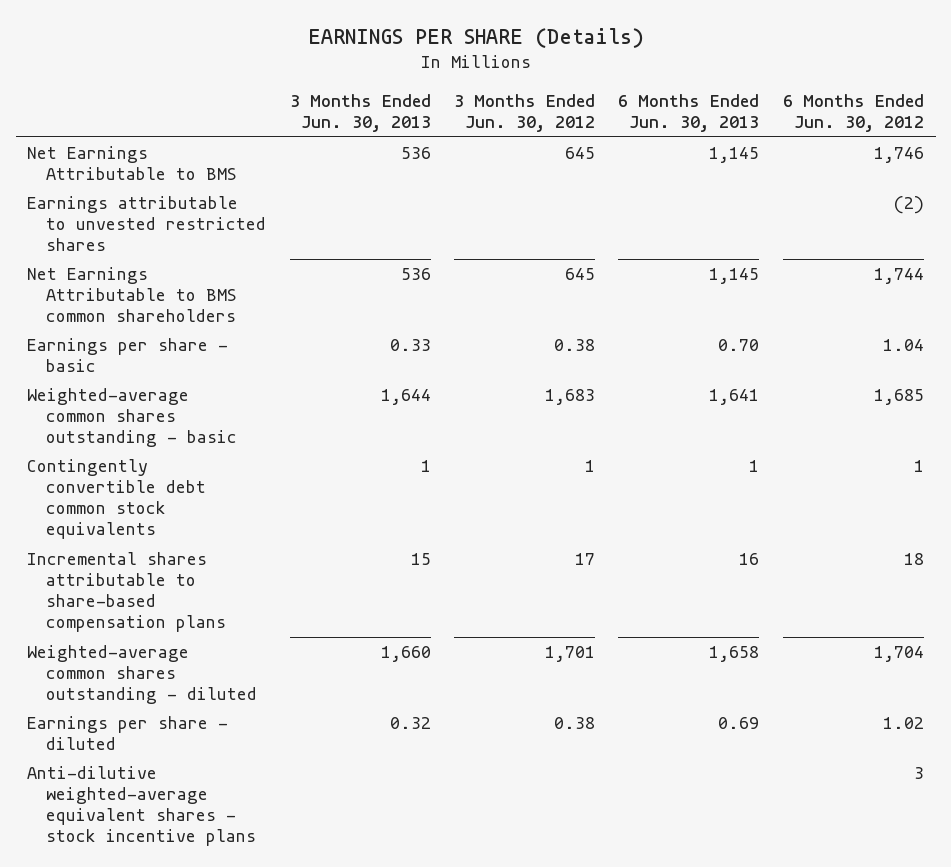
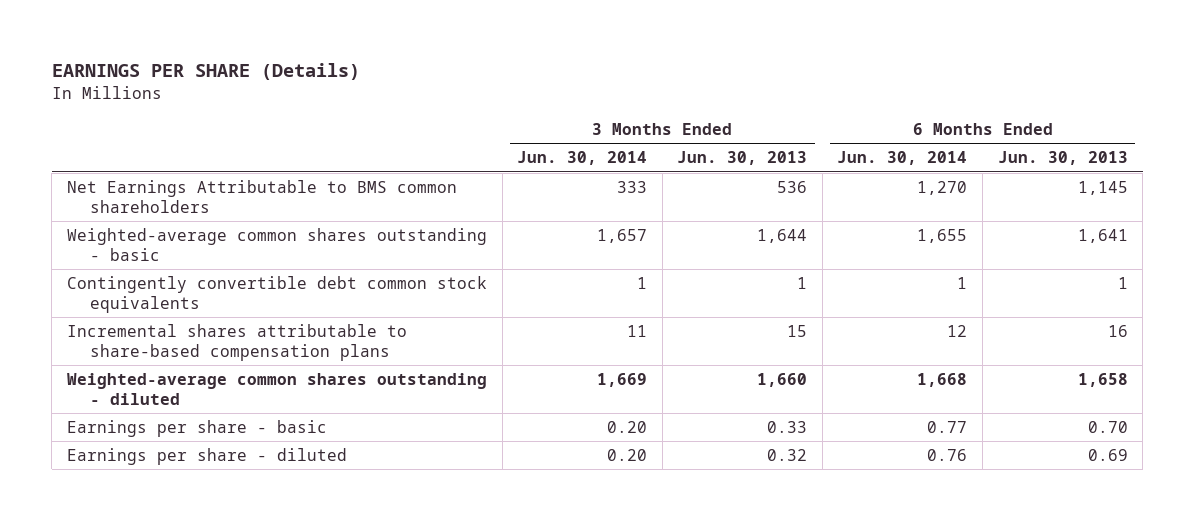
[454,94,596,133] 3 Months Ended Jun. 30, 2012 -> none
[782,94,924,133] 6 Months Ended Jun. 30, 2012 -> none
none -> [517,151,648,166] Jun. 30, 2014
none -> [837,151,968,166] Jun. 30, 2014
[27,145,238,180] Net Earnings Attributable to BMS -> none
[27,195,267,252] Earnings attributable to unvested restricted shares -> none
[27,337,229,372] Earnings per share - basic -> [67,420,328,438] Earnings per share - basic
[27,765,257,847] Anti-dilutive weighted-average equivalent shares - stock incentive plans -> none

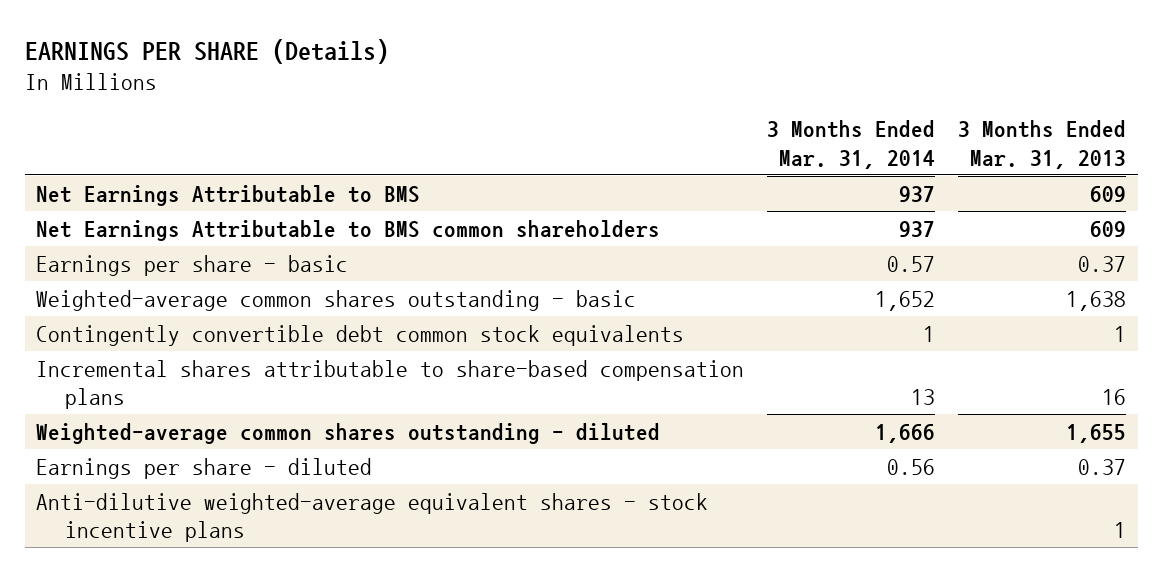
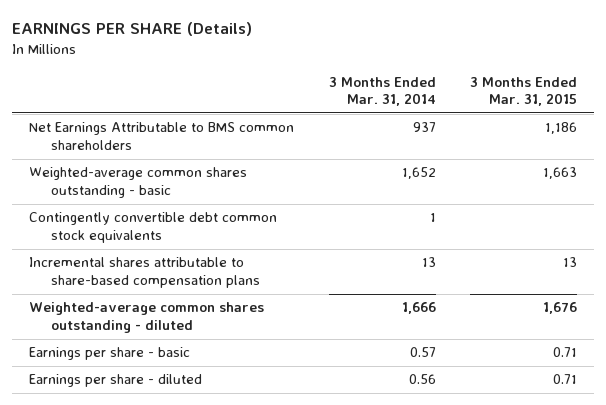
[958,120,1127,169] 3 Months Ended Mar. 31, 2013 -> none
none -> [469,76,577,107] 3 Months Ended Mar. 31, 2015
[36,184,421,206] Net Earnings Attributable to BMS -> none
[36,254,349,276] Earnings per share - basic -> [29,347,191,361] Earnings per share - basic
[36,492,709,542] Anti-dilutive weighted-average equivalent shares - stock incentive plans -> none

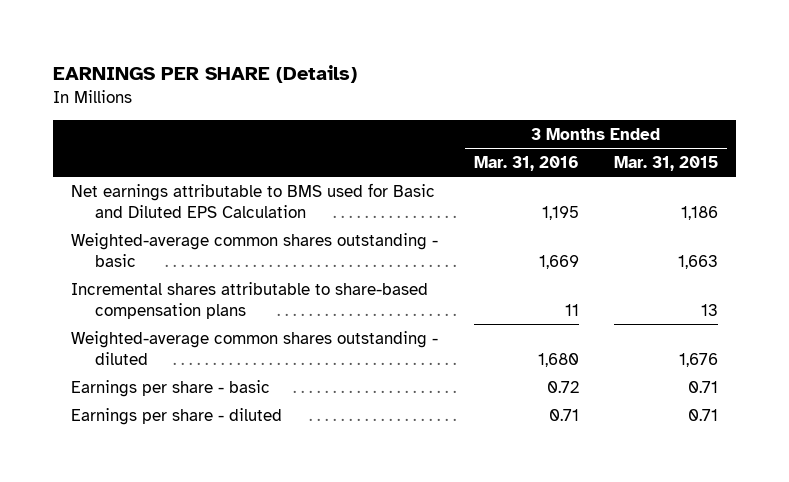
[328,76,436,107] 3 Months Ended Mar. 31, 2014 -> none
none -> [473,156,579,172] Mar. 31, 2016
[29,122,295,151] Net Earnings Attributable to BMS common shareholders -> [71,182,436,218] Net earnings attributable to BMS used for Basic and Diluted EPS Calculation
[29,212,278,244] Contingently convertible debt common stock equivalents -> none

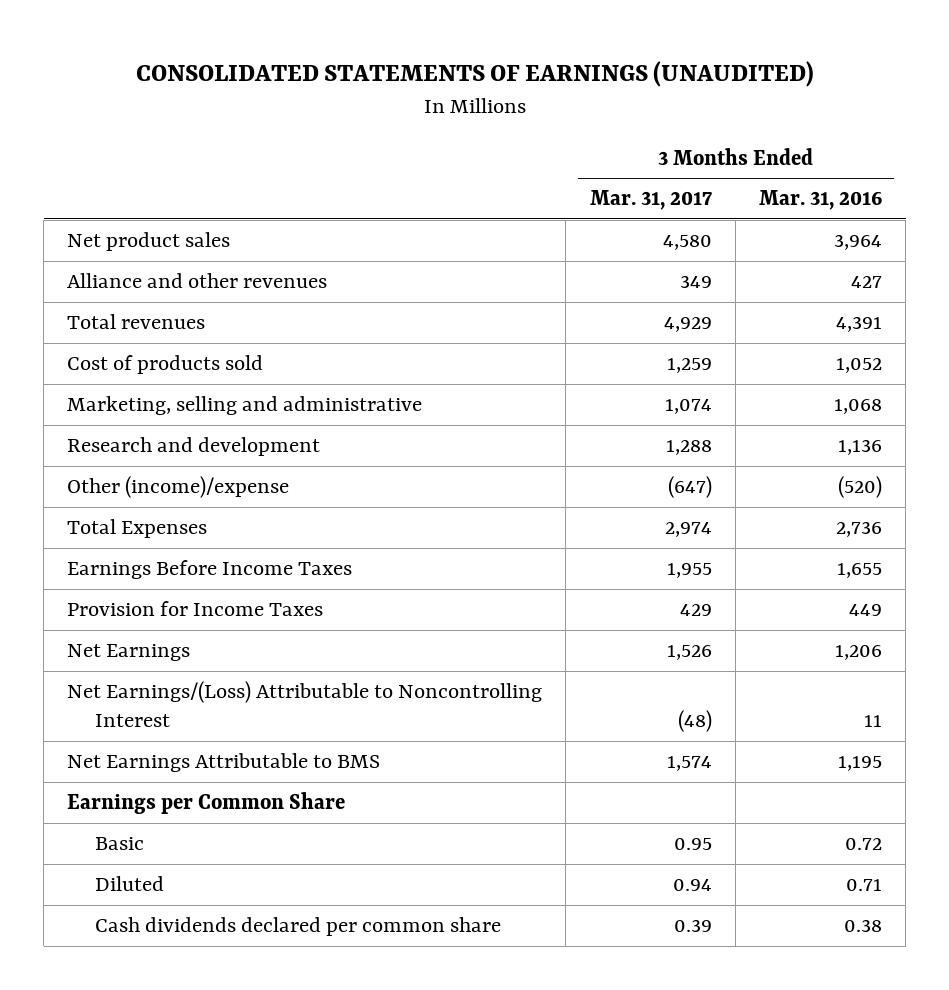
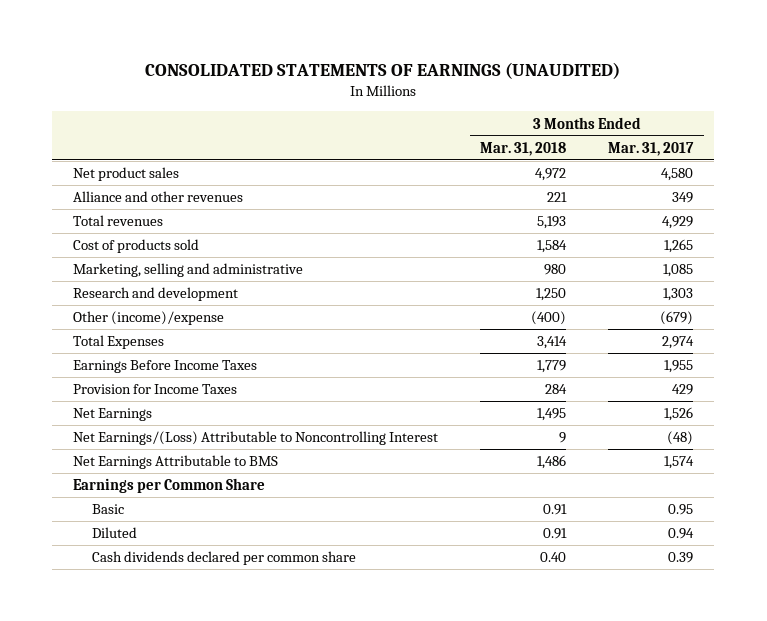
[759,190,883,211] Mar. 31, 2016 -> none
none -> [480,141,567,156] Mar. 31, 2018
[666,358,712,374] 1,259 -> [664,239,694,254] 1,265
[664,399,712,415] 1,074 -> [663,264,694,278] 1,085
[665,440,712,456] 1,288 -> [663,288,694,302] 1,303
[667,476,712,499] (647) -> [660,311,694,326] (679)

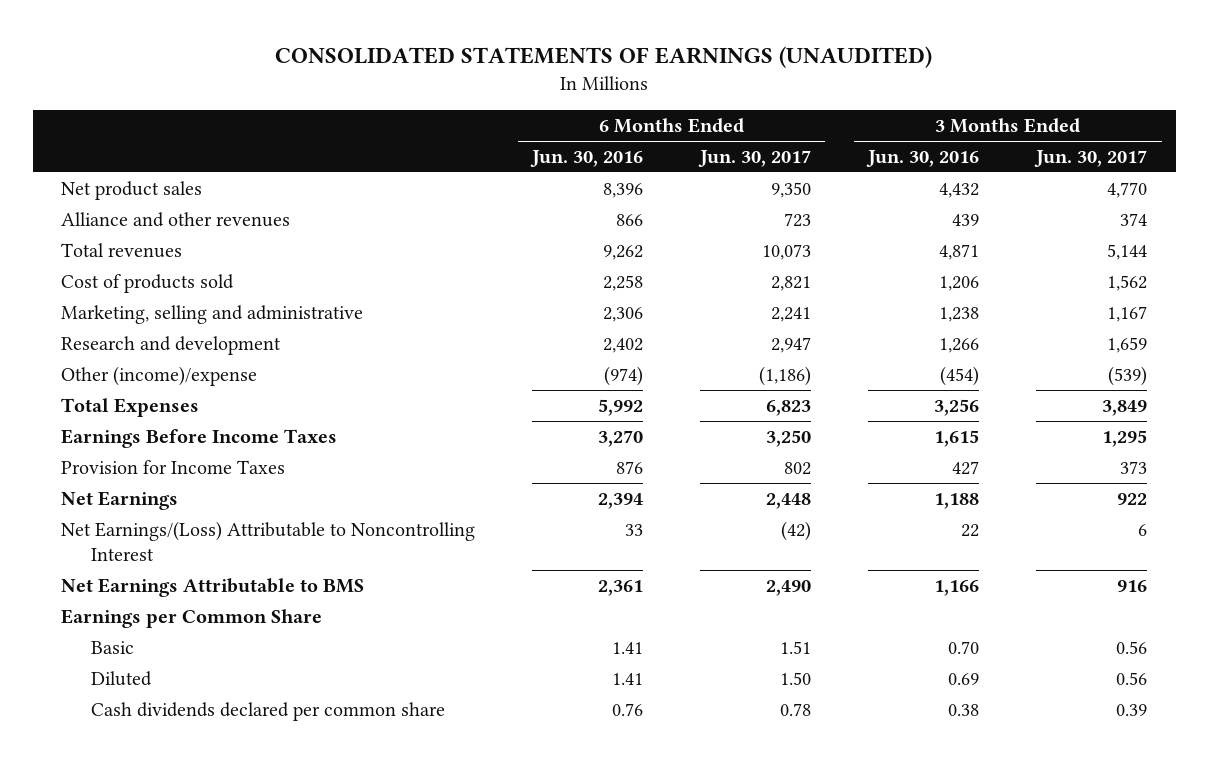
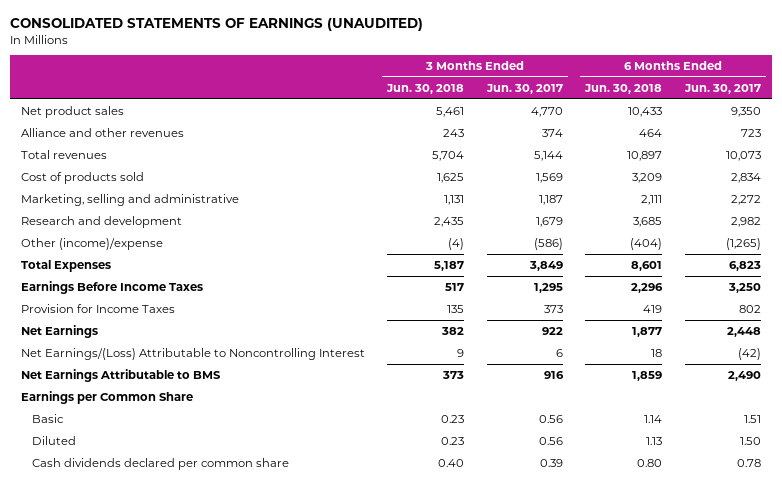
[530,149,644,167] Jun. 30, 2016 -> none
[866,149,980,167] Jun. 30, 2016 -> none
none -> [386,83,465,94] Jun. 30, 2018
none -> [584,83,663,94] Jun. 30, 2018
[771,275,812,291] 2,821 -> [730,172,761,183] 2,834
[1107,274,1148,291] 1,562 -> [535,172,563,183] 1,569
[771,306,812,322] 2,241 -> [730,194,761,205] 2,272
[1107,305,1148,322] 1,167 -> [538,194,563,205] 1,187
[771,336,812,353] 2,947 -> [730,216,761,227] 2,982
[1107,336,1148,353] 1,659 -> [535,216,563,227] 1,679
[759,365,812,386] (1,186) -> [725,237,761,250] (1,265)
[1108,365,1148,386] (539) -> [533,237,563,250] (586)

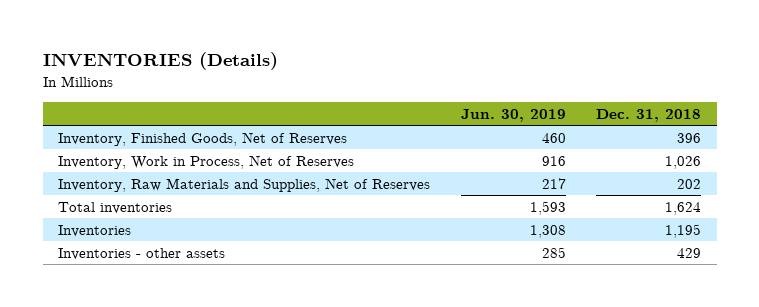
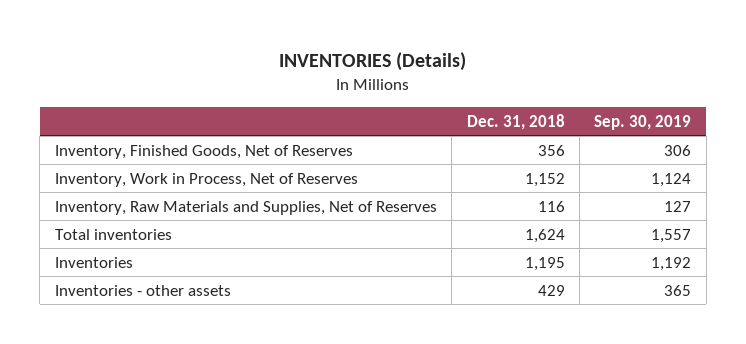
[460,109,566,123] Jun. 30, 2019 -> none
none -> [594,114,692,130] Sep. 30, 2019
[677,132,702,143] 396 -> [537,144,565,156] 356
[665,155,702,169] 1,026 -> [524,172,565,187] 1,152
[677,178,702,189] 202 -> [537,200,565,212] 116

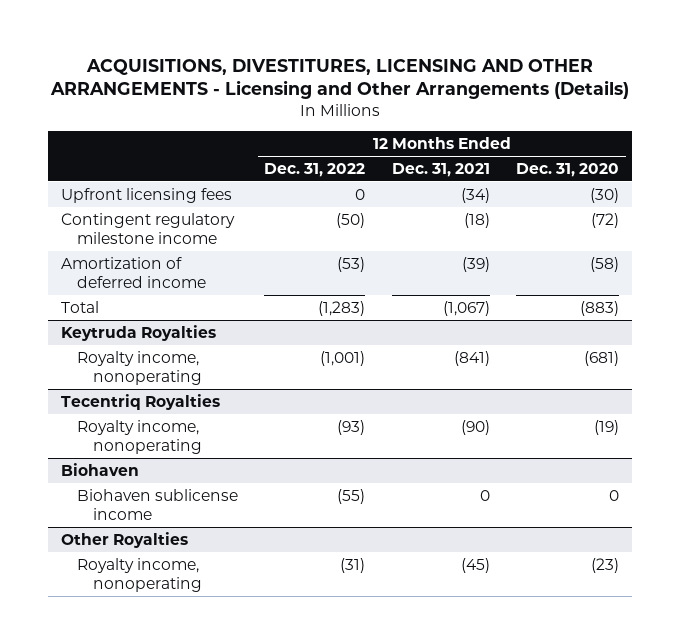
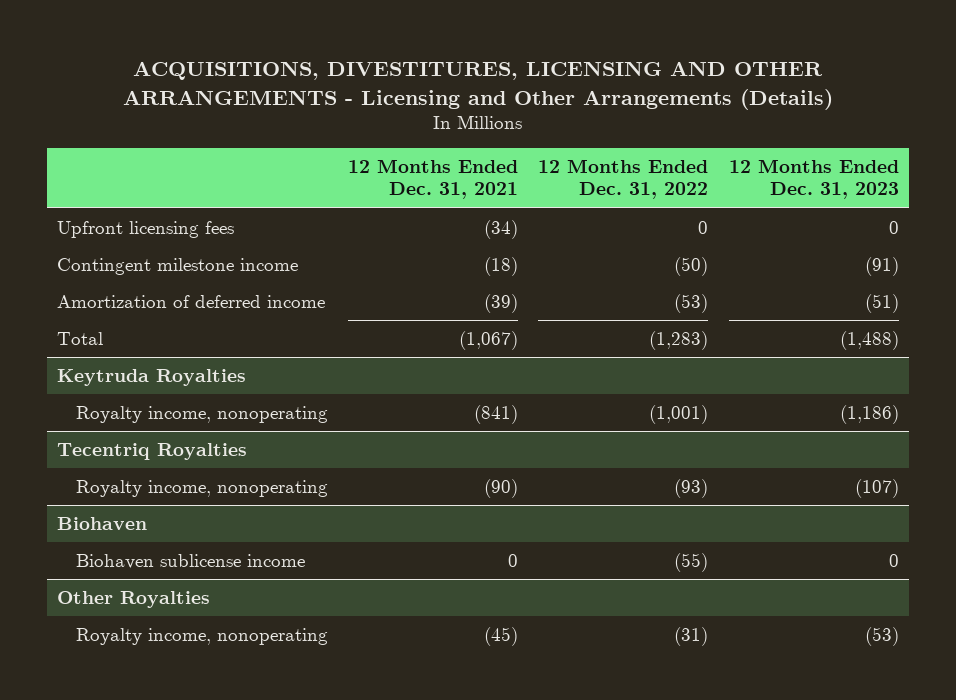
[515,162,619,177] Dec. 31, 2020 -> none
none -> [728,158,899,200] 12 Months Ended Dec. 31, 2023
[61,212,236,245] Contingent regulatory milestone income -> [57,258,299,276] Contingent milestone income

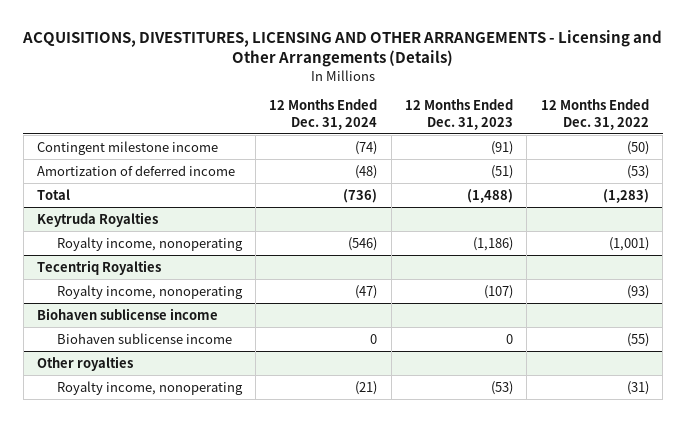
[348,158,519,200] 12 Months Ended Dec. 31, 2021 -> none
none -> [269,99,378,130] 12 Months Ended Dec. 31, 2024
[57,221,235,239] Upfront licensing fees -> none
[57,517,148,531] Biohaven -> [36,307,218,320] Biohaven sublicense income
[57,591,211,609] Other Royalties -> [36,355,133,371] Other royalties

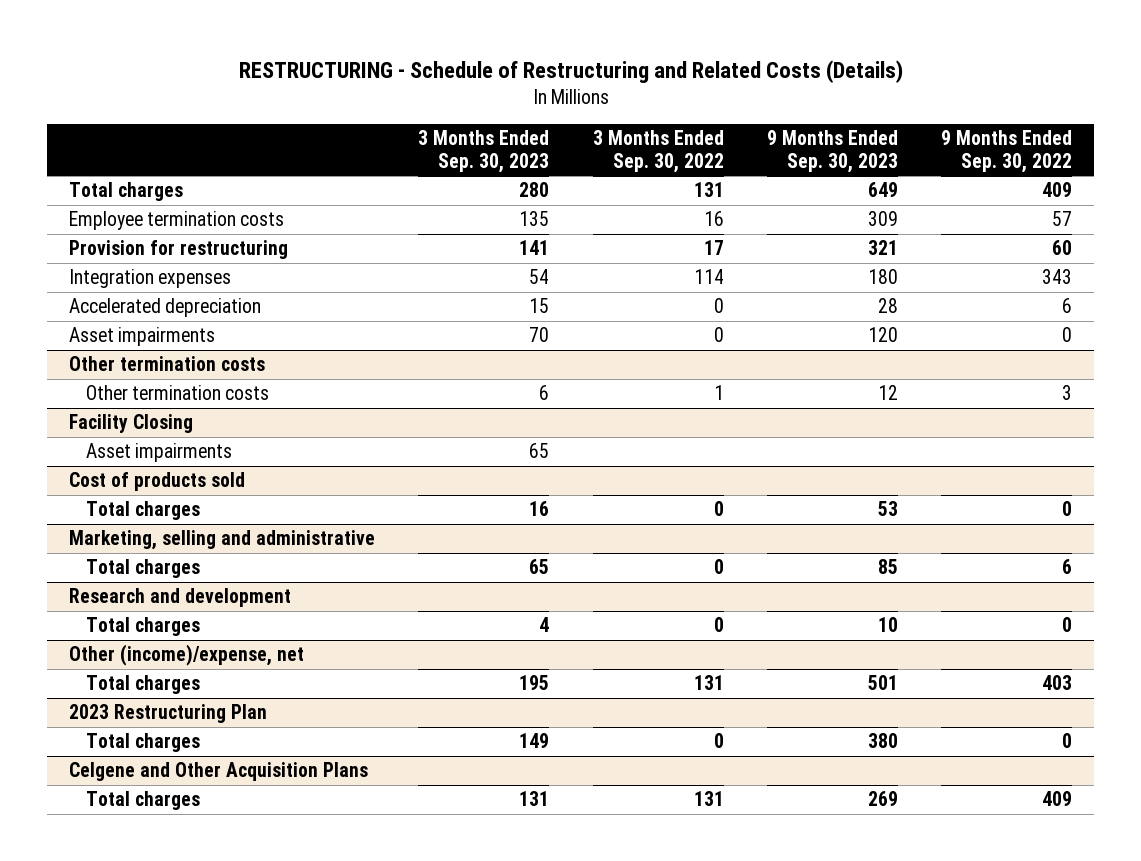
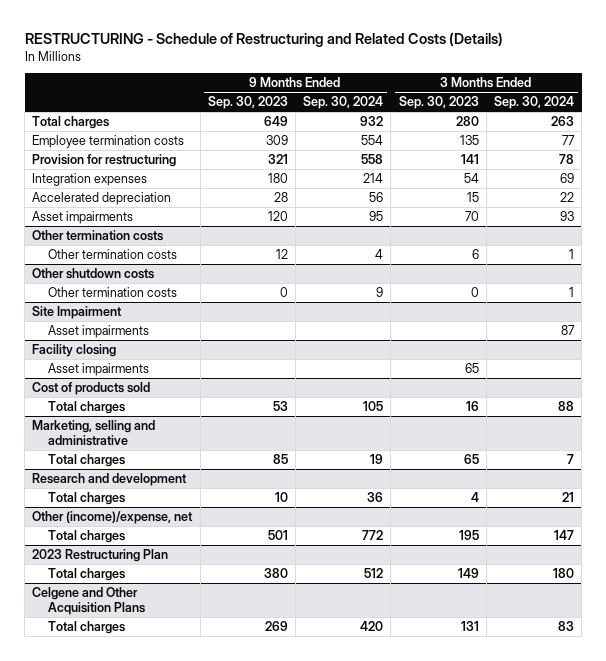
[592,129,724,173] 3 Months Ended Sep. 30, 2022 -> none
[941,129,1073,173] 9 Months Ended Sep. 30, 2022 -> none
none -> [303,96,384,110] Sep. 30, 2024
none -> [493,96,574,110] Sep. 30, 2024
none -> [32,268,155,280] Other shutdown costs
none -> [47,287,177,298] Other termination costs
none -> [32,306,123,320] Site Impairment
none -> [47,325,149,339] Asset impairments
[69,414,194,434] Facility Closing -> [32,344,117,358] Facility closing

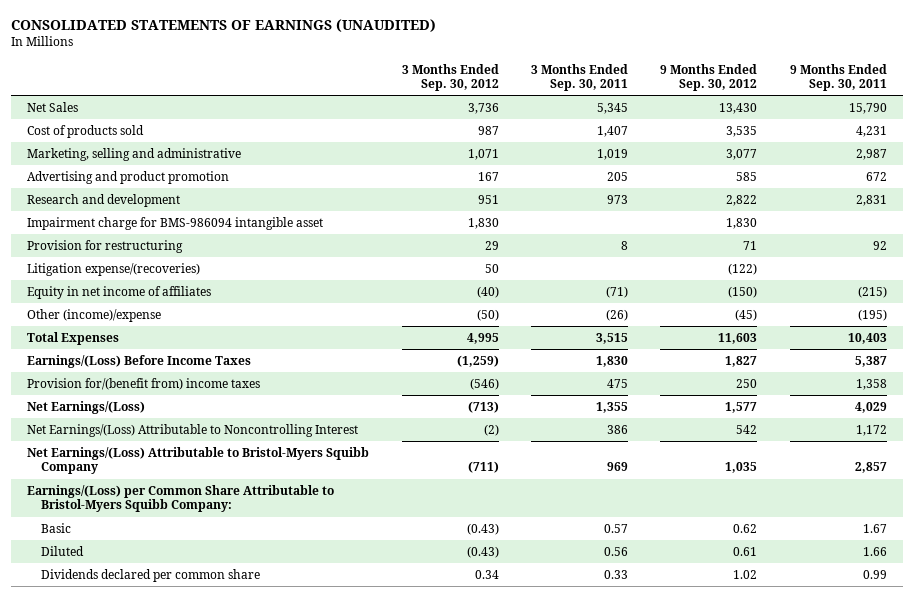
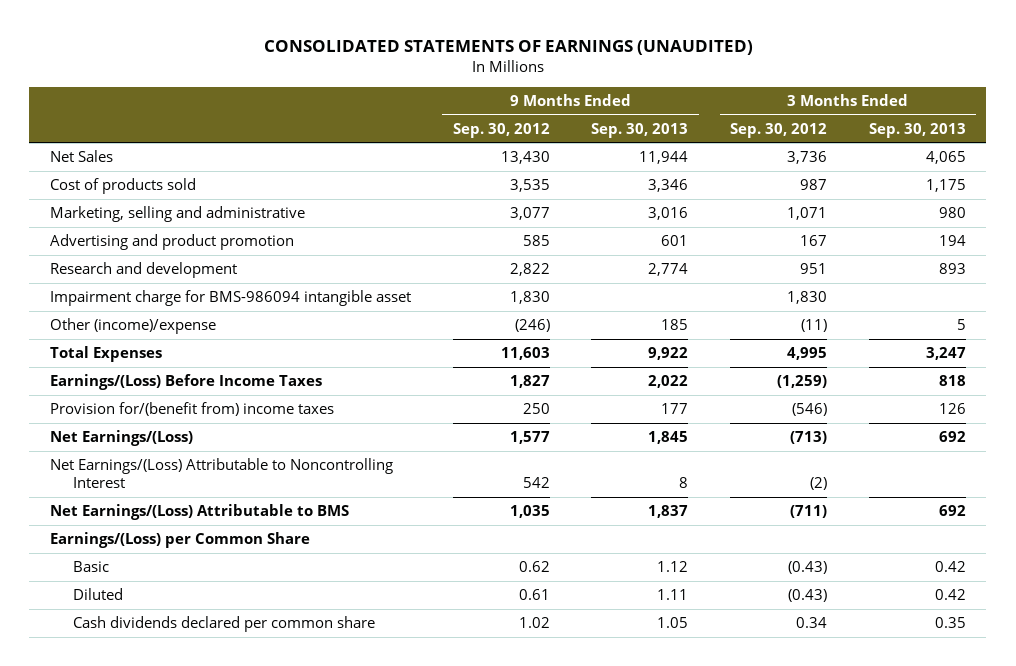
[530,63,628,92] 3 Months Ended Sep. 30, 2011 -> none
[789,63,887,92] 9 Months Ended Sep. 30, 2011 -> none
none -> [591,122,689,138] Sep. 30, 2013
none -> [868,122,966,138] Sep. 30, 2013
[27,239,184,253] Provision for restructuring -> none
[27,262,201,276] Litigation expense/(recoveries) -> none
[27,285,212,299] Equity in net income of affiliates -> none
[476,308,499,321] (50) -> [801,319,828,333] (11)
[735,308,758,321] (45) -> [514,319,550,333] (246)
[27,446,370,475] Net Earnings/(Loss) Attributable to Bristol-Myers Squibb Company -> [50,504,350,521] Net Earnings/(Loss) Attributable to BMS
[27,484,335,513] Earnings/(Loss) per Common Share Attributable to Bristol-Myers Squibb Company: -> [50,532,311,549] Earnings/(Loss) per Common Share
[41,568,261,582] Dividends declared per common share -> [72,616,375,633] Cash dividends declared per common share

